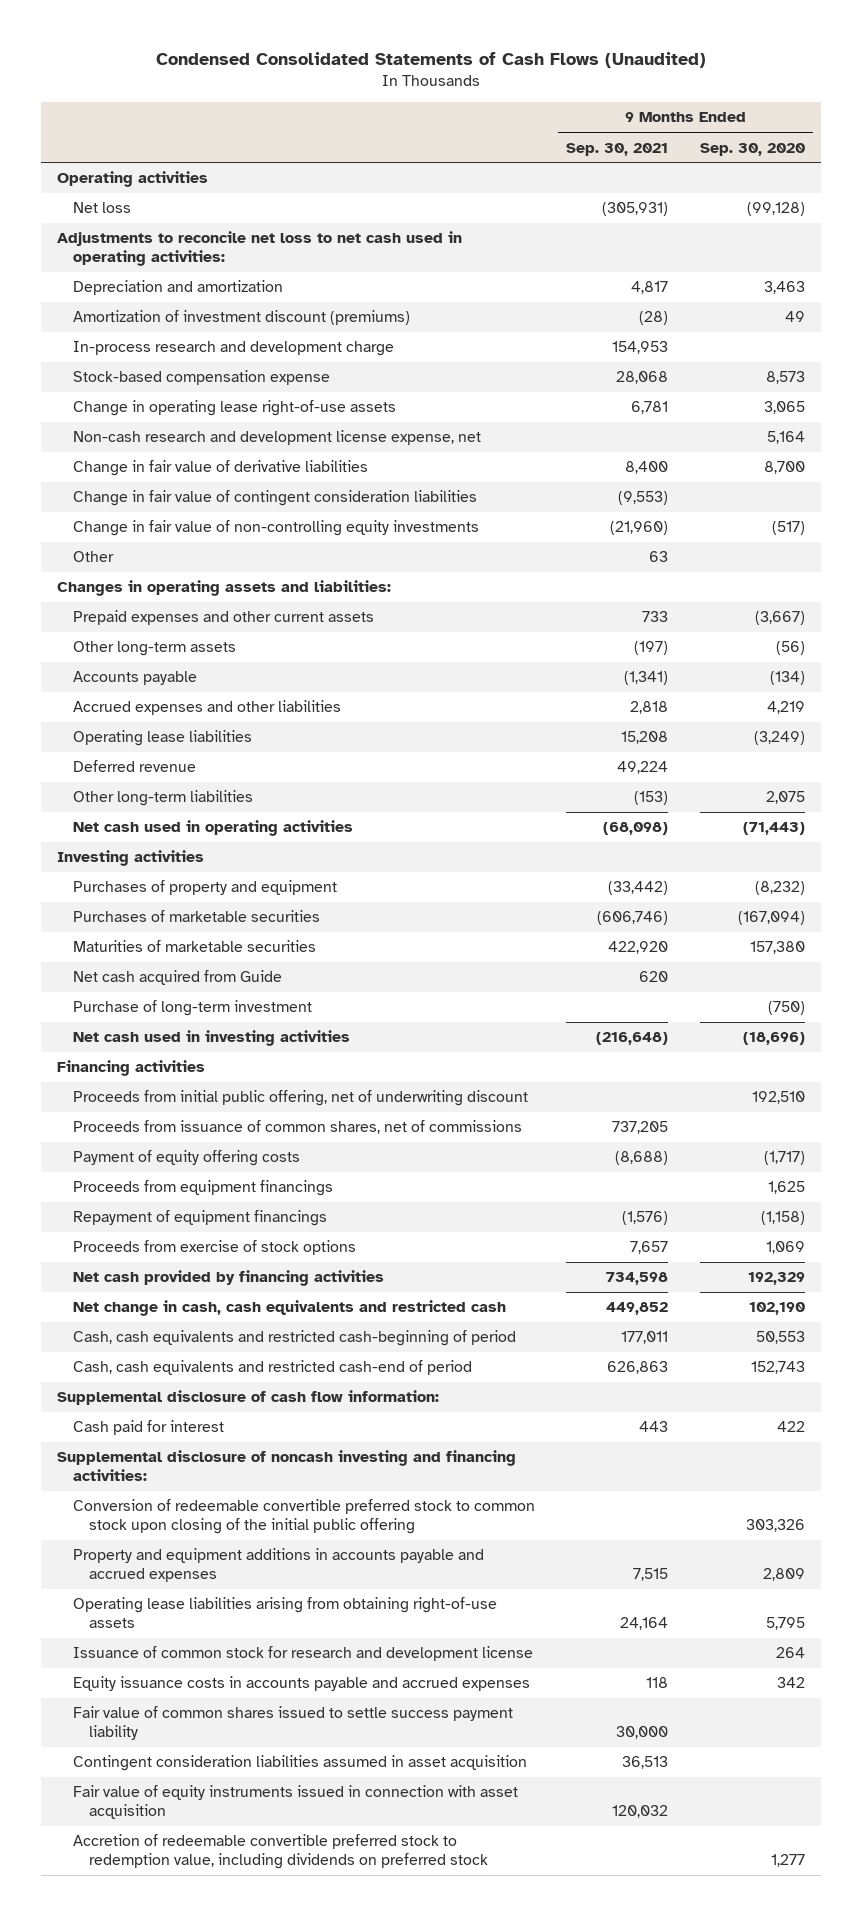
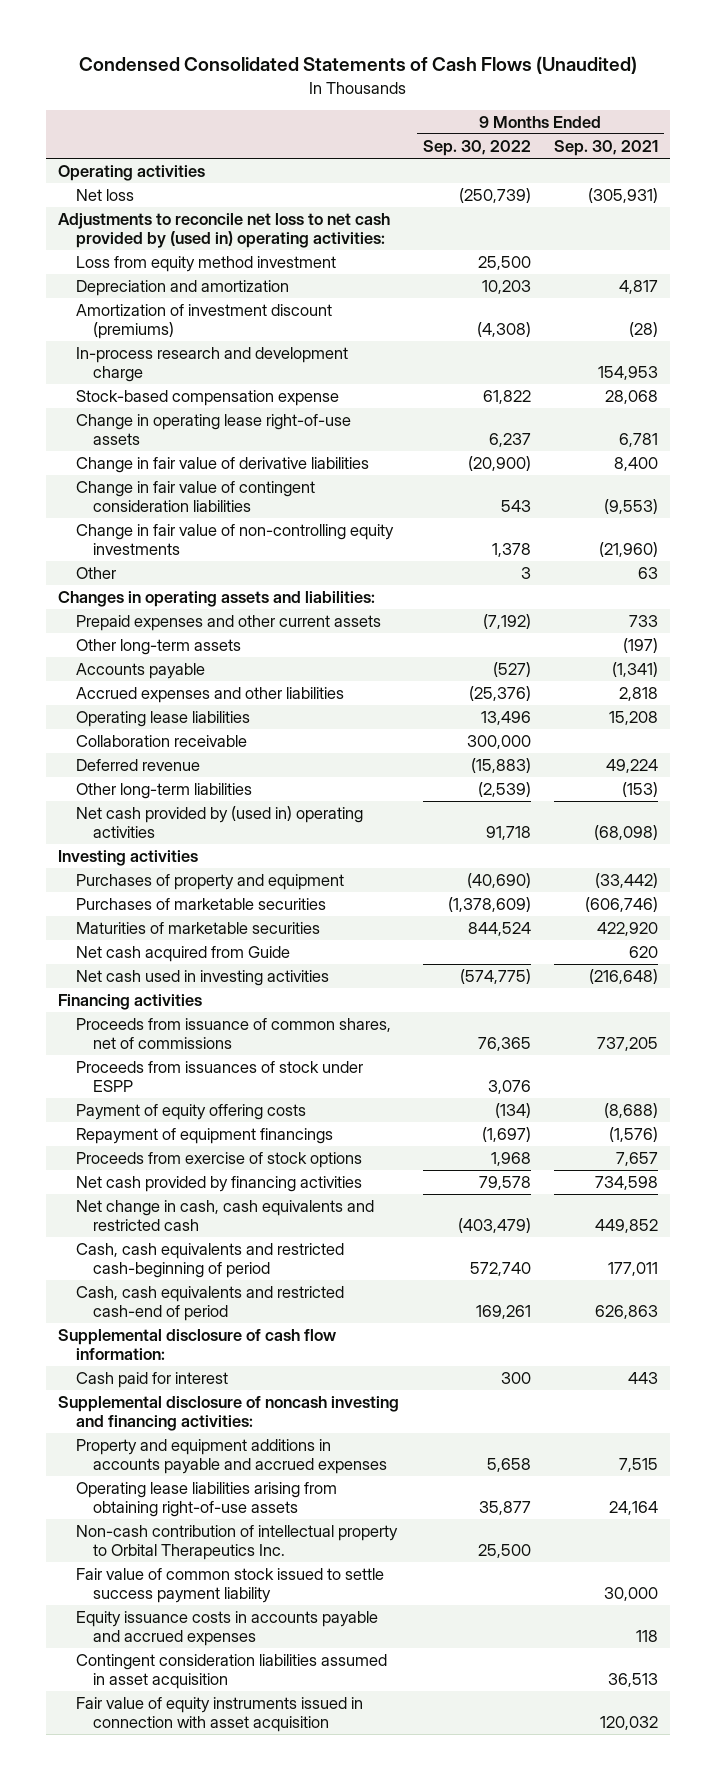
[699,142,805,156] Sep. 30, 2020 -> none
none -> [422,139,531,156] Sep. 30, 2022
[56,231,462,267] Adjustments to reconcile net loss to net cash used in operating activities: -> [57,213,390,248] Adjustments to reconcile net loss to net cash provided by (used in) operating activities:
none -> [75,256,336,273] Loss from equity method investment
[72,430,481,446] Non-cash research and development license expense, net -> none
none -> [75,735,247,748] Collaboration receivable
[72,820,353,837] Net cash used in operating activities -> [75,806,363,838] Net cash provided by (used in) operating activities
[72,1000,312,1017] Purchase of long-term investment -> none
[72,1090,528,1107] Proceeds from initial public offering, net of underwriting discount -> none
none -> [75,1061,363,1092] Proceeds from issuances of stock under ESPP
[72,1180,333,1197] Proceeds from equipment financings -> none
[72,1499,535,1535] Conversion of redeemable convertible preferred stock to common stock upon closing of the initial public offering -> none
[72,1646,533,1662] Issuance of common stock for research and development license -> none
none -> [75,1525,398,1560] Non-cash contribution of intellectual property to Orbital Therapeutics Inc.
none -> [75,1568,384,1603] Fair value of common stock issued to settle success payment liability
[72,1706,513,1741] Fair value of common shares issued to settle success payment liability -> none
[72,1834,488,1870] Accretion of redeemable convertible preferred stock to redemption value, including dividends on preferred stock -> none

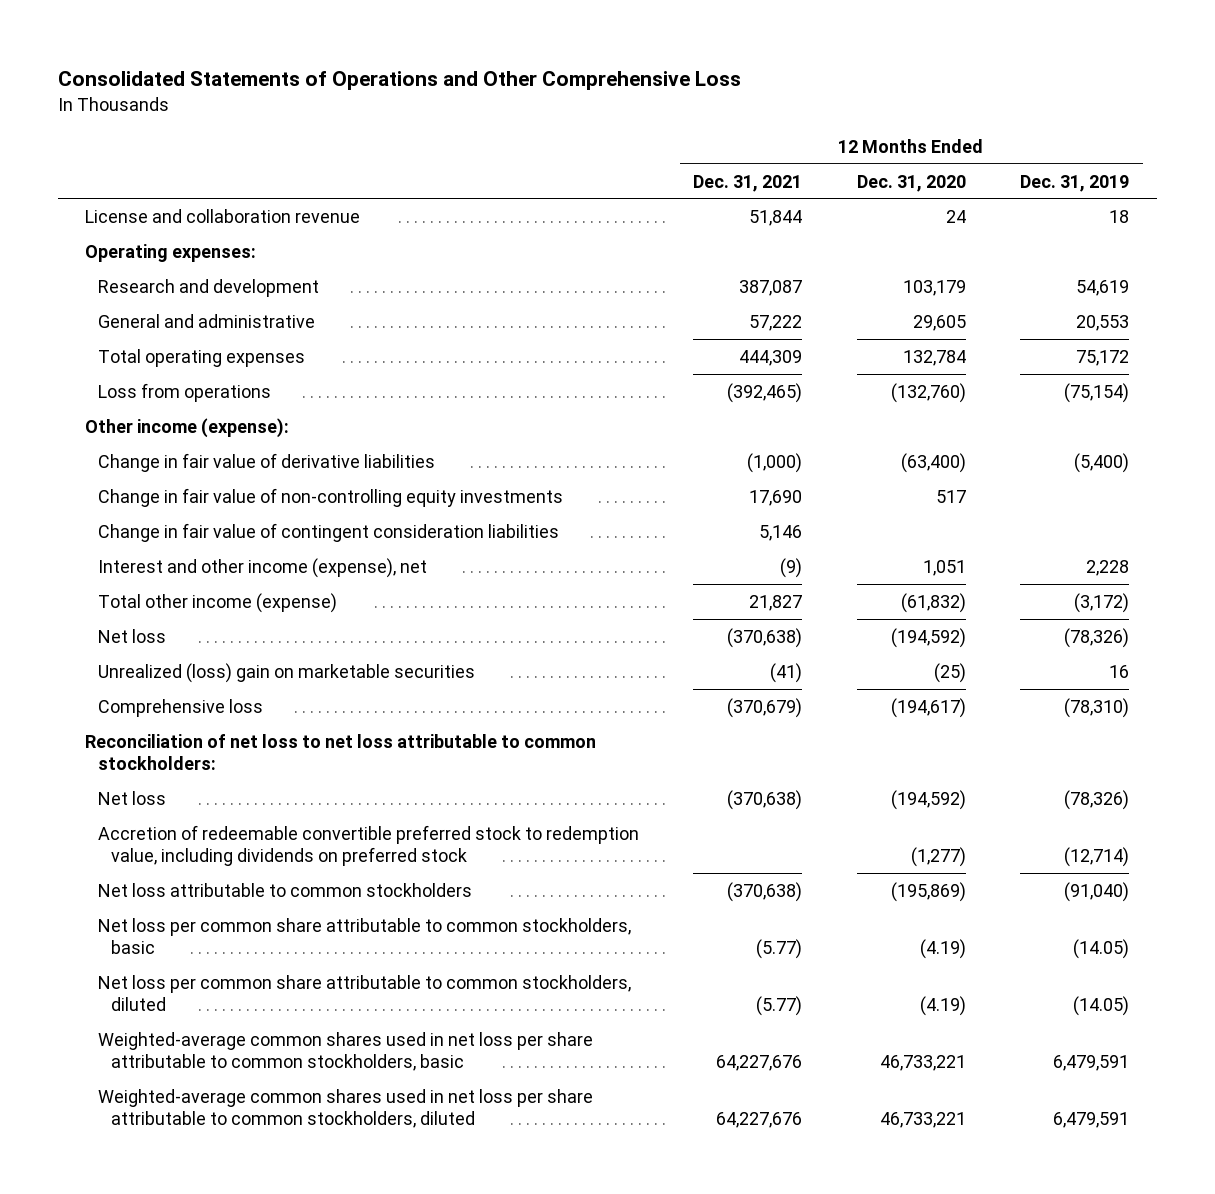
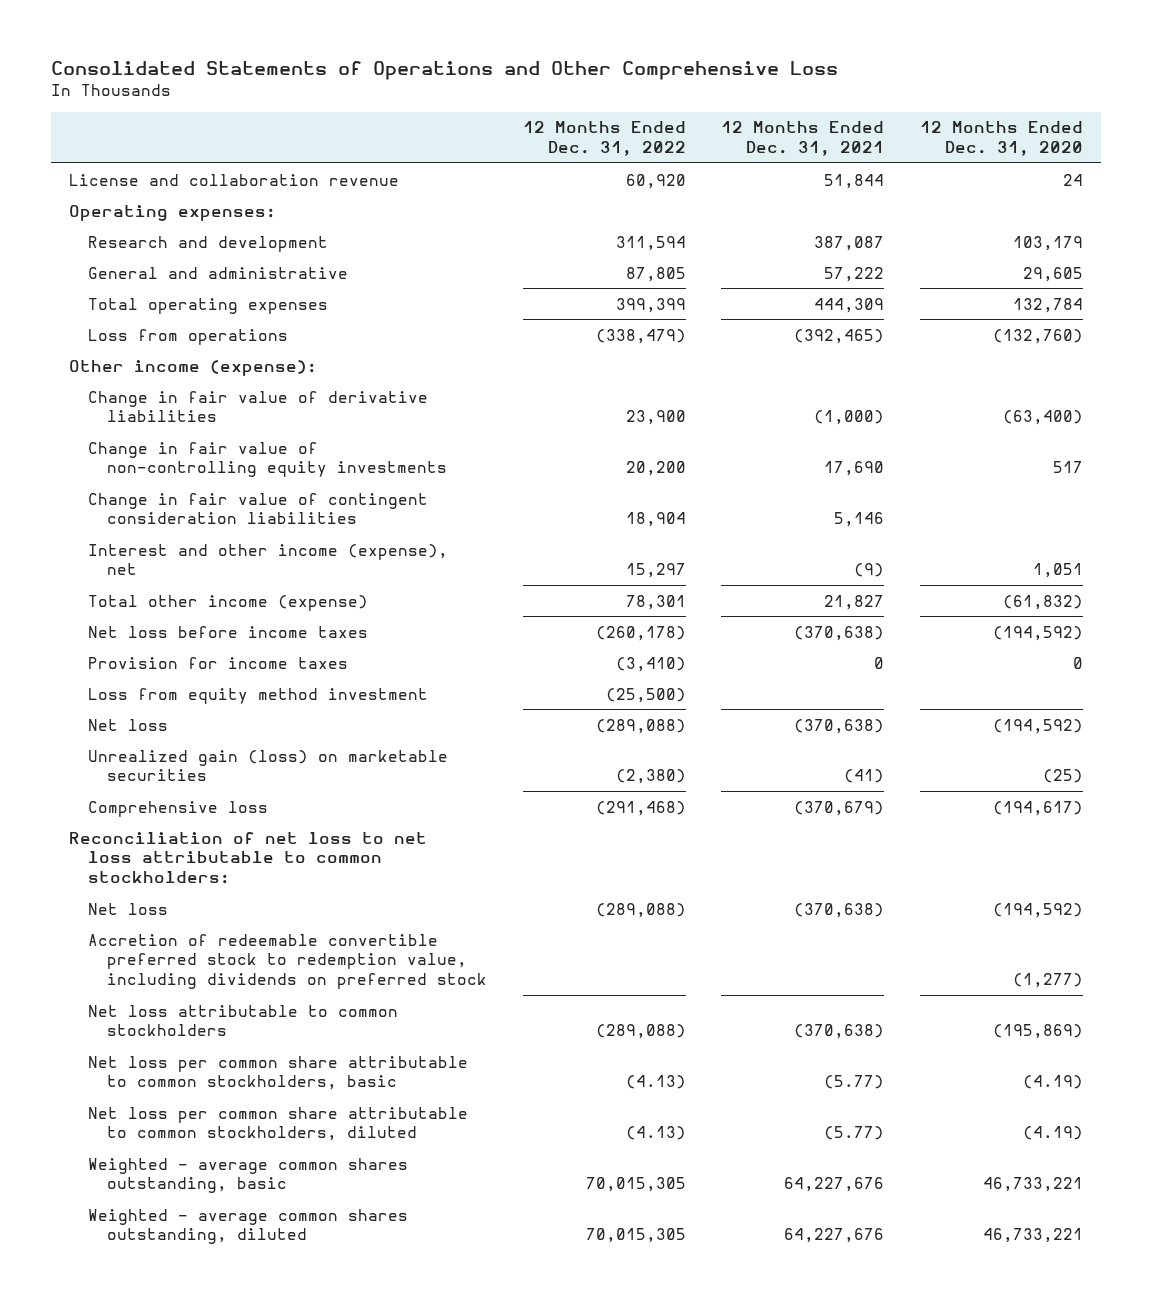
[1020,174,1130,192] Dec. 31, 2019 -> none
none -> [522,121,686,156] 12 Months Ended Dec. 31, 2022
none -> [87,625,368,638] Net loss before income taxes
none -> [87,656,348,669] Provision for income taxes
none -> [87,687,428,704] Loss from equity method investment
[97,662,475,683] Unrealized (loss) gain on marketable securities -> [87,749,448,782] Unrealized gain (loss) on marketable securities
[97,1031,593,1072] Weighted-average common shares used in net loss per share attributable to common stockholders, basic -> [87,1157,408,1194] Weighted - average common shares outstanding, basic
[97,1088,593,1129] Weighted-average common shares used in net loss per share attributable to common stockholders, diluted -> [87,1208,408,1245] Weighted - average common shares outstanding, diluted

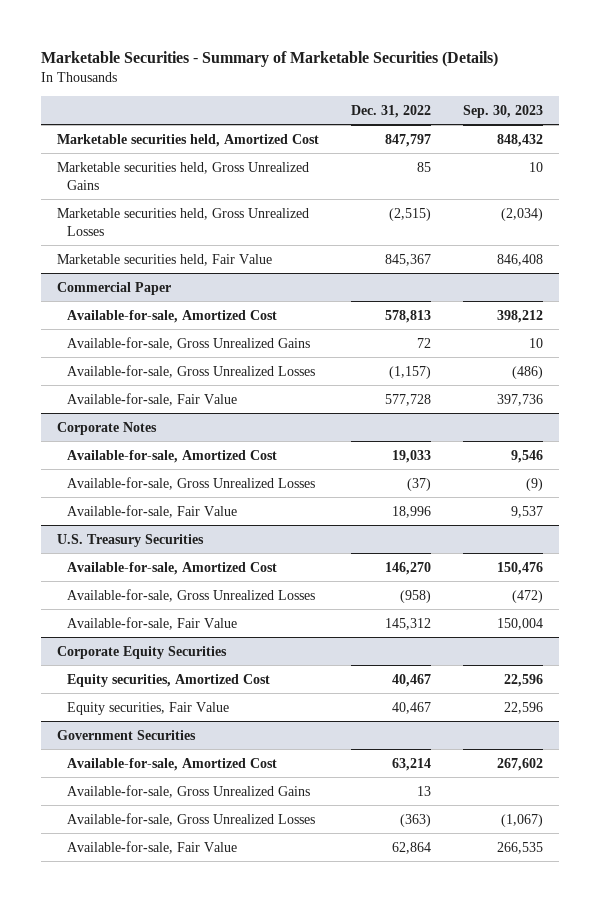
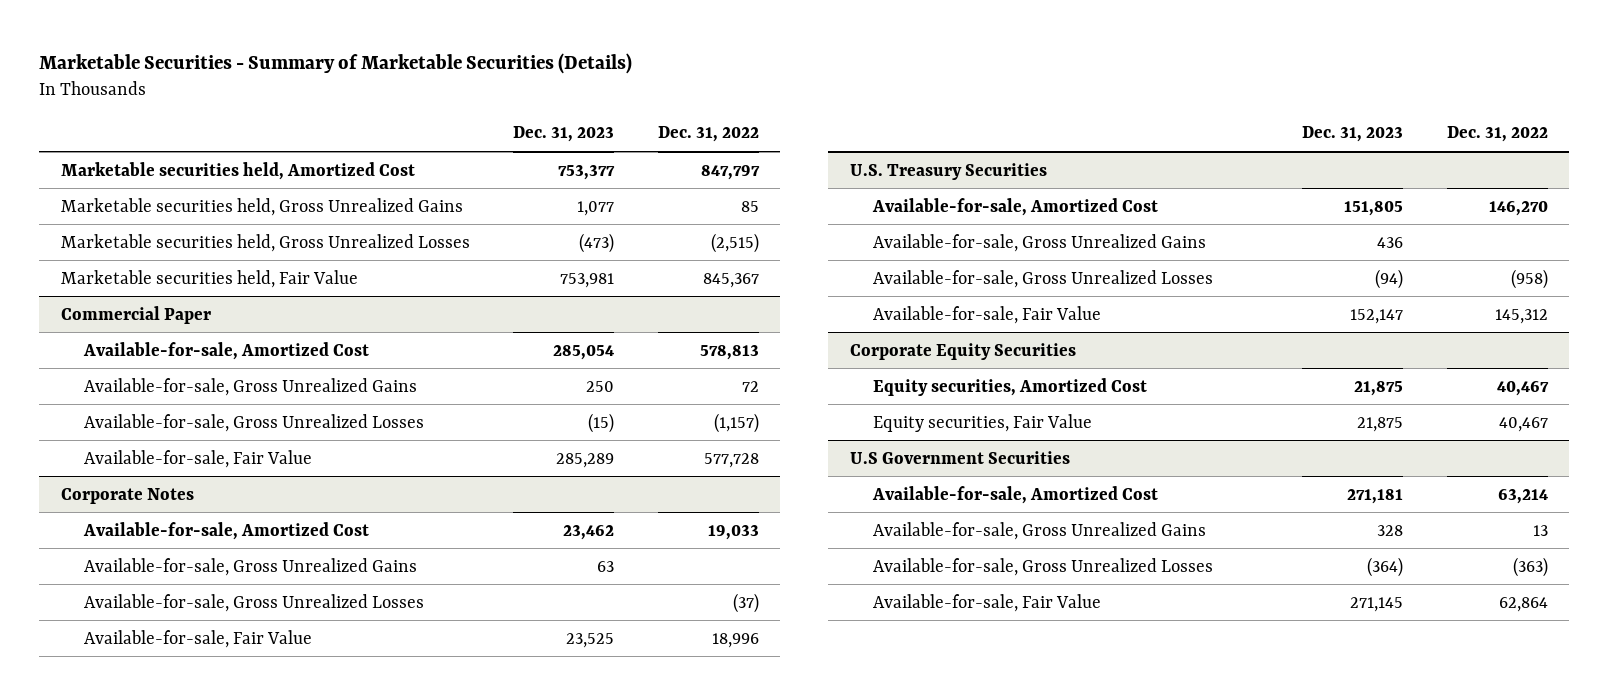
[462,104,543,118] Sep. 30, 2023 -> none
none -> [513,126,615,143] Dec. 31, 2023
none -> [84,557,418,576] Available-for-sale, Gross Unrealized Gains
none -> [873,233,1207,252] Available-for-sale, Gross Unrealized Gains
[57,729,197,740] Government Securities -> [850,450,1071,464] U.S Government Securities

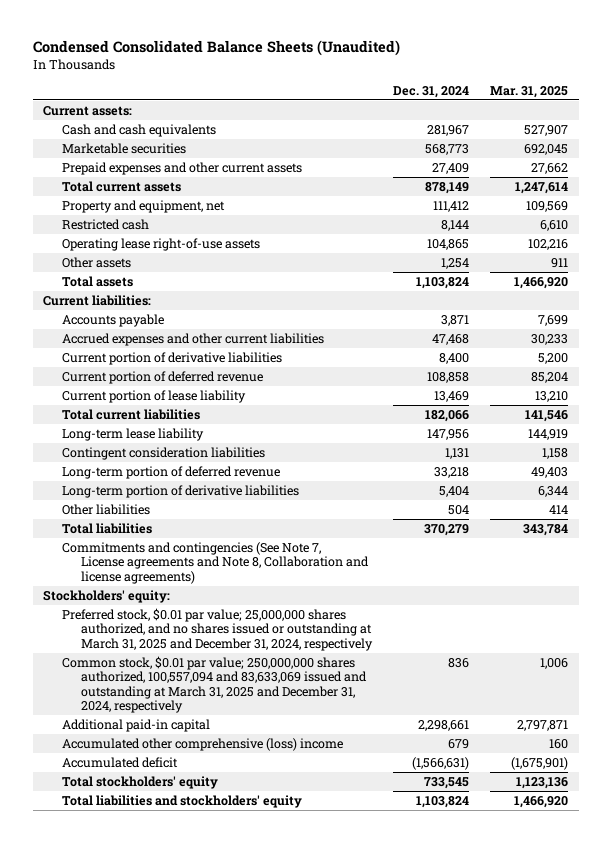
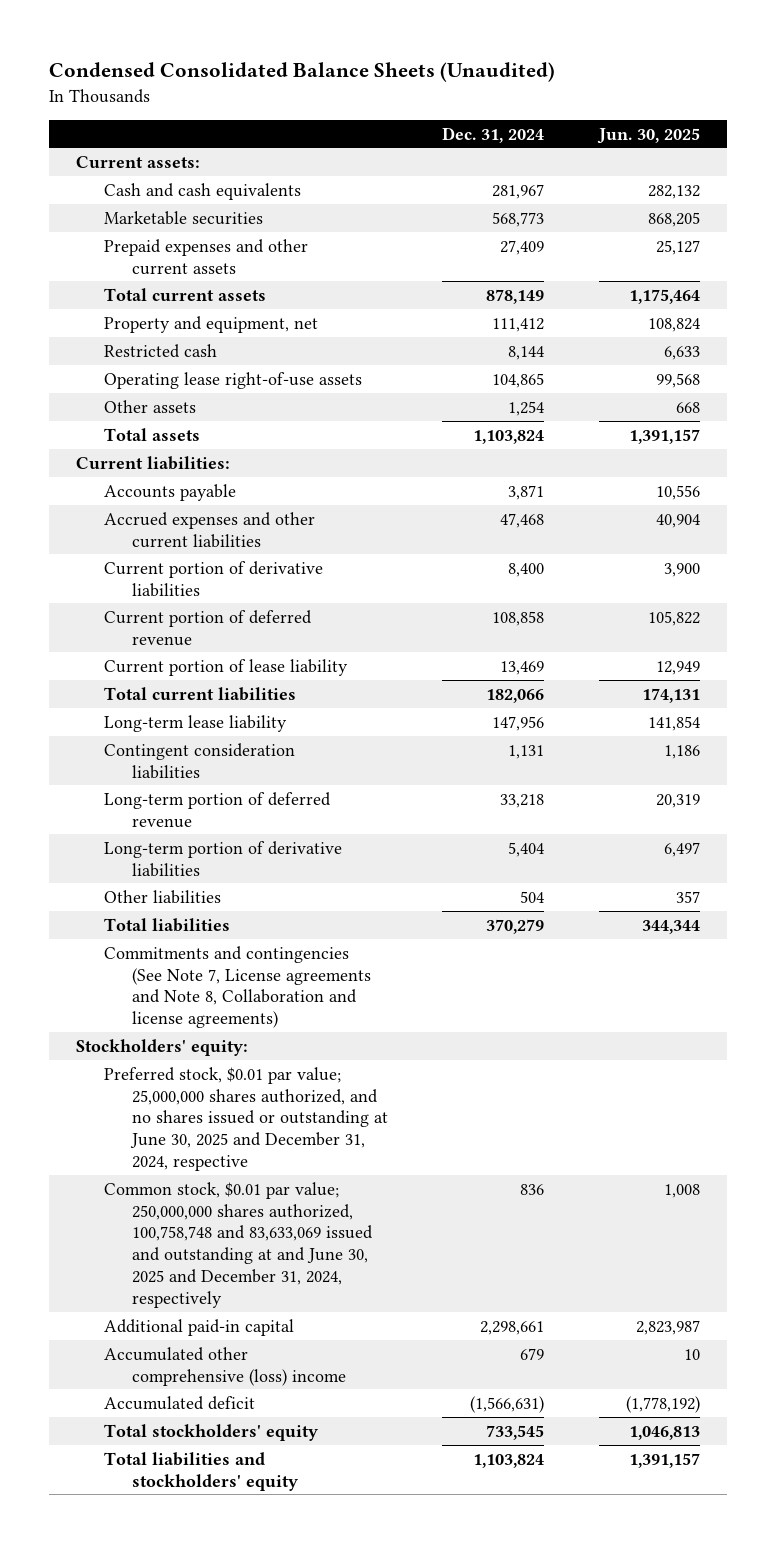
[490,85,569,98] Mar. 31, 2025 -> none
none -> [596,127,700,144] Jun. 30, 2025
[62,607,374,651] Preferred stock, $0.01 par value; 25,000,000 shares authorized, and no shares issued or outstanding at March 31, 2025 and December 31, 2024, respectively -> [104,1066,388,1171] Preferred stock, $0.01 par value; 25,000,000 shares authorized, and no shares issued or outstanding at June 30, 2025 and December 31, 2024, respective
[62,655,368,714] Common stock, $0.01 par value; 250,000,000 shares authorized, 100,557,094 and 83,633,069 issued and outstanding at March 31, 2025 and December 31, 2024, respectively -> [104,1181,373,1308] Common stock, $0.01 par value; 250,000,000 shares authorized, 100,758,748 and 83,633,069 issued and outstanding at and June 30, 2025 and December 31, 2024, respectively

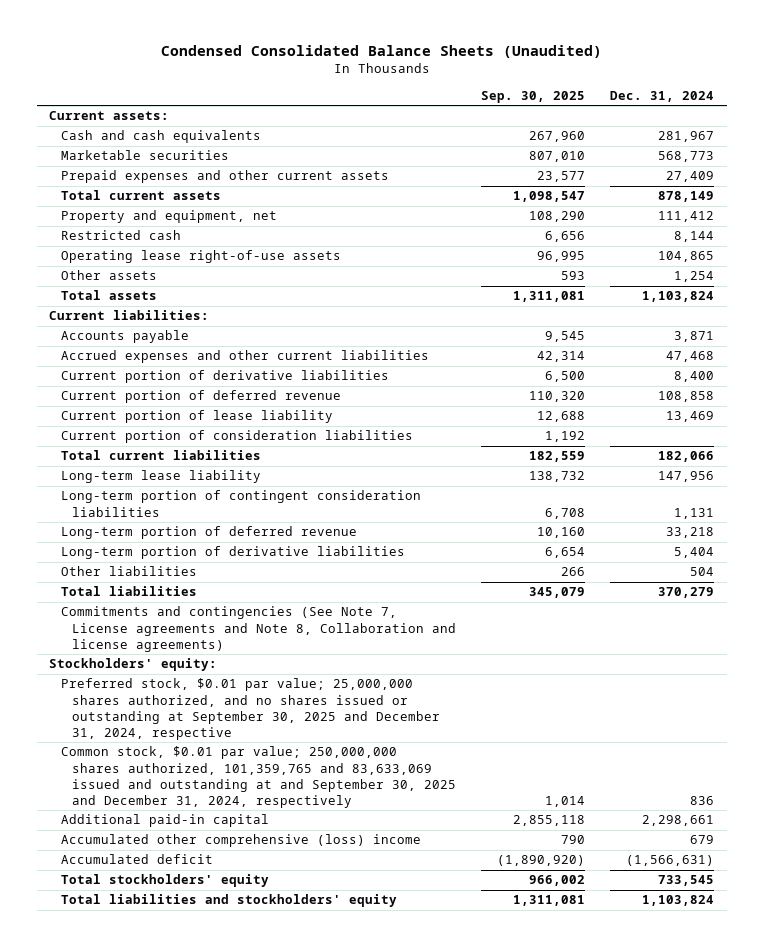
[596,127,700,144] Jun. 30, 2025 -> none
none -> [481,90,586,103] Sep. 30, 2025
none -> [60,430,413,444] Current portion of consideration liabilities
[104,742,296,779] Contingent consideration liabilities -> [60,490,421,517] Long-term portion of contingent consideration liabilities
[104,1066,388,1171] Preferred stock, $0.01 par value; 25,000,000 shares authorized, and no shares issued or outstanding at June 30, 2025 and December 31, 2024, respective -> [60,678,441,740] Preferred stock, $0.01 par value; 25,000,000 shares authorized, and no shares issued or outstanding at September 30, 2025 and December 31, 2024, respective
[104,1181,373,1308] Common stock, $0.01 par value; 250,000,000 shares authorized, 100,758,748 and 83,633,069 issued and outstanding at and June 30, 2025 and December 31, 2024, respectively -> [60,746,457,808] Common stock, $0.01 par value; 250,000,000 shares authorized, 101,359,765 and 83,633,069 issued and outstanding at and September 30, 2025 and December 31, 2024, respectively

